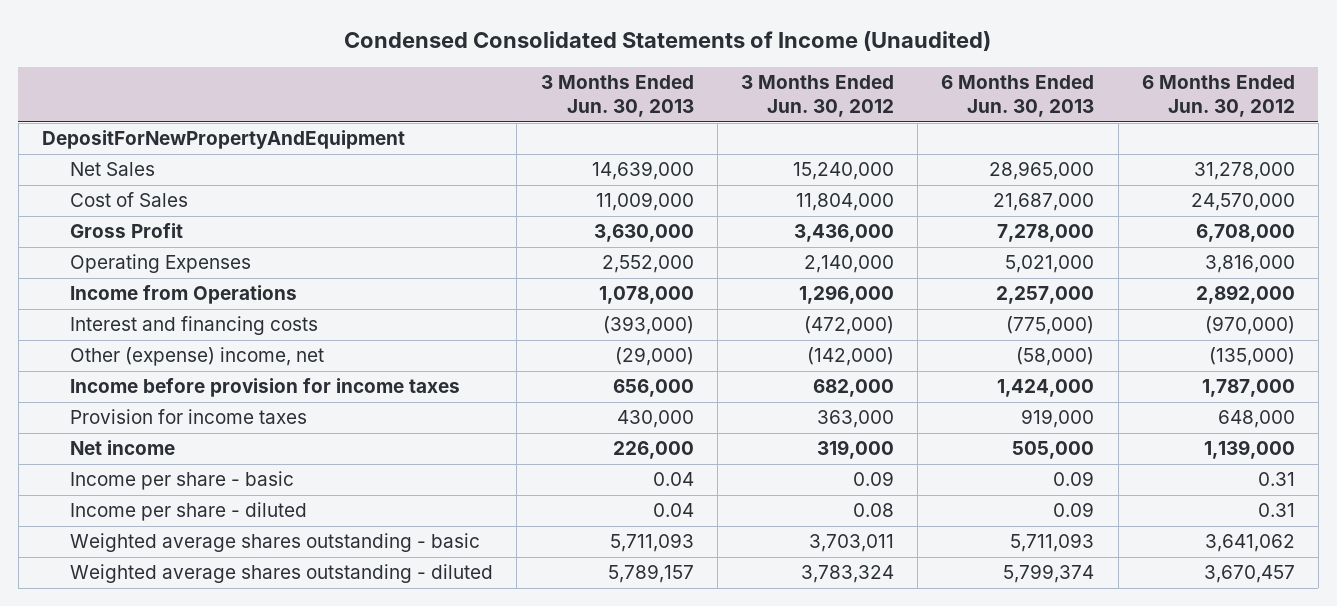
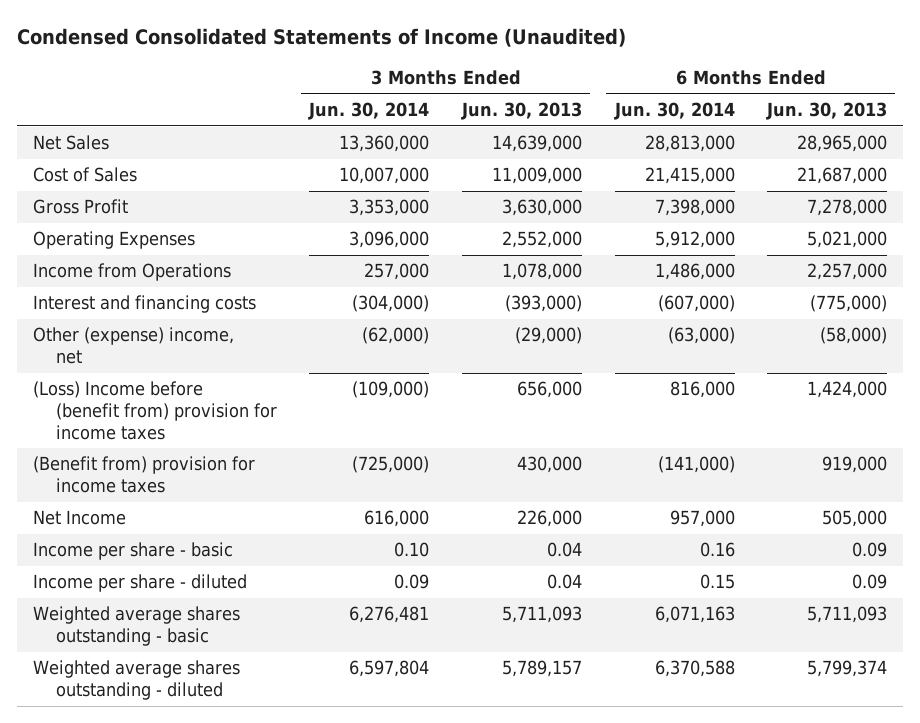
[740,75,894,118] 3 Months Ended Jun. 30, 2012 -> none
[1141,75,1295,118] 6 Months Ended Jun. 30, 2012 -> none
none -> [308,101,430,120] Jun. 30, 2014
none -> [613,101,735,120] Jun. 30, 2014
[41,130,405,150] DepositForNewPropertyAndEquipment -> none
[70,378,461,398] Income before provision for income taxes -> [33,381,277,440] (Loss) Income before (benefit from) provision for income taxes
[70,409,308,425] Provision for income taxes -> [33,456,256,493] (Benefit from) provision for income taxes
[70,440,176,456] Net income -> [33,510,127,526] Net Income

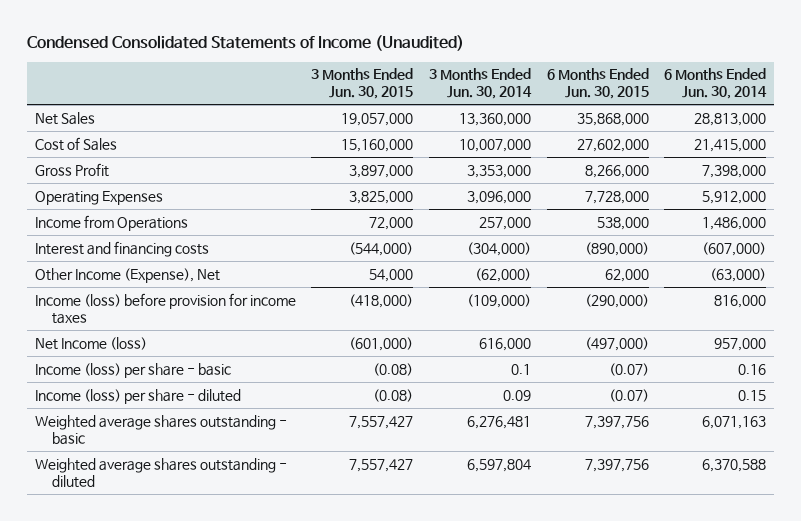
[461,101,583,120] Jun. 30, 2013 -> none
[766,101,888,120] Jun. 30, 2013 -> none
none -> [311,68,414,100] 3 Months Ended Jun. 30, 2015
none -> [546,68,649,100] 6 Months Ended Jun. 30, 2015
[33,456,256,493] (Benefit from) provision for income taxes -> none
[33,327,235,364] Other (expense) income, net -> [34,267,220,283] Other Income (Expense), Net
[33,381,277,440] (Loss) Income before (benefit from) provision for income taxes -> [34,292,296,324] Income (loss) before provision for income taxes
[33,510,127,526] Net Income -> [34,336,147,350] Net Income (loss)
[33,542,234,561] Income per share - basic -> [34,362,231,378] Income (loss) per share - basic
[394,542,430,558] 0.10 -> [511,363,532,375] 0.1
[33,574,248,593] Income per share - diluted -> [34,388,241,404] Income (loss) per share - diluted

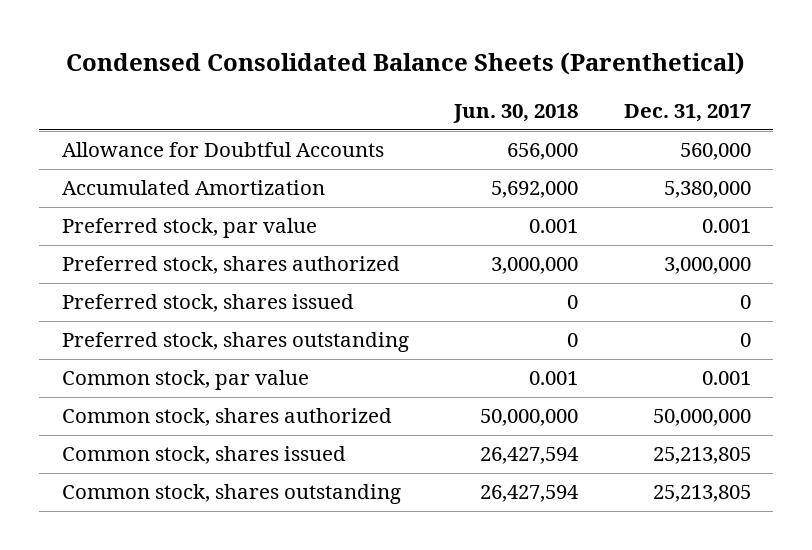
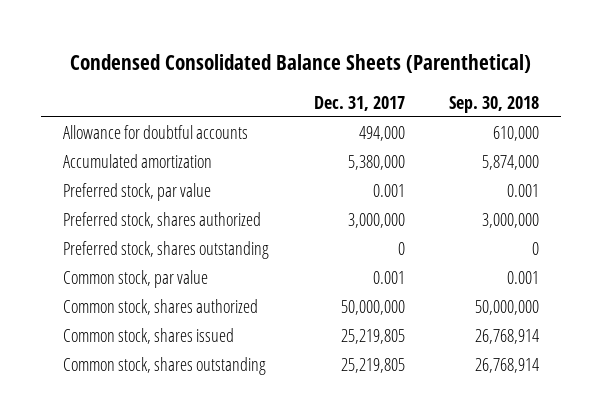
[453,104,579,124] Jun. 30, 2018 -> none
none -> [448,95,539,113] Sep. 30, 2018
[61,142,384,158] Allowance for Doubtful Accounts -> [63,124,249,139] Allowance for doubtful accounts
[679,143,751,161] 560,000 -> [358,125,405,141] 494,000
[61,180,325,196] Accumulated Amortization -> [63,153,213,168] Accumulated amortization
[61,294,354,313] Preferred stock, shares issued -> none
[652,447,751,465] 25,213,805 -> [340,328,405,344] 25,219,805
[652,485,751,503] 25,213,805 -> [340,357,405,373] 25,219,805

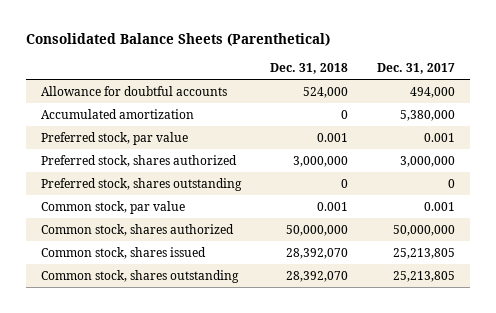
[70,53,532,73] Condensed Consolidated Balance Sheets (Parenthetical) -> [26,33,331,47] Consolidated Balance Sheets (Parenthetical)
[448,95,539,113] Sep. 30, 2018 -> none
none -> [269,62,348,74] Dec. 31, 2018
[340,328,405,344] 25,219,805 -> [393,247,456,259] 25,213,805
[340,357,405,373] 25,219,805 -> [393,270,456,282] 25,213,805

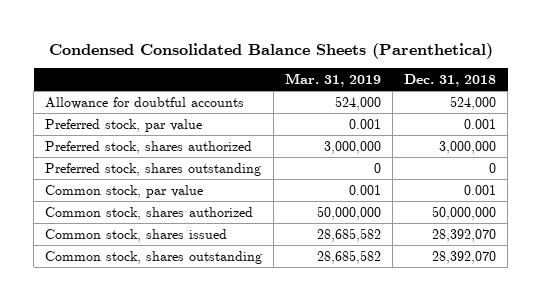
[26,33,331,47] Consolidated Balance Sheets (Parenthetical) -> [48,42,493,59] Condensed Consolidated Balance Sheets (Parenthetical)
[377,62,456,74] Dec. 31, 2017 -> none
none -> [285,72,382,87] Mar. 31, 2019
[40,108,194,119] Accumulated amortization -> none

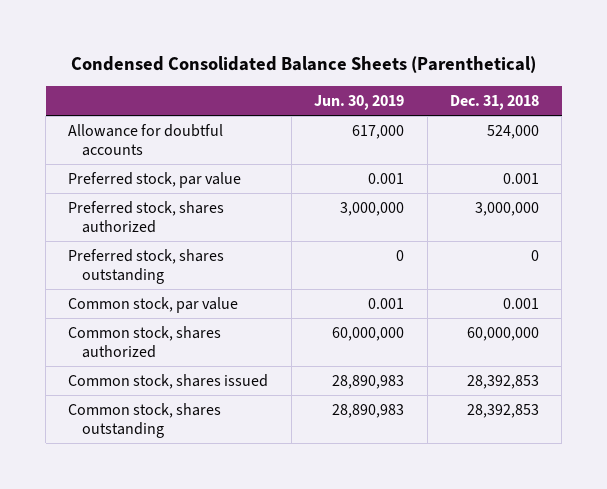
[285,72,382,87] Mar. 31, 2019 -> none
none -> [314,95,405,111] Jun. 30, 2019
[432,205,497,220] 50,000,000 -> [466,326,539,341] 60,000,000
[432,228,497,242] 28,392,070 -> [466,374,539,389] 28,392,853
[432,250,497,264] 28,392,070 -> [466,403,539,418] 28,392,853

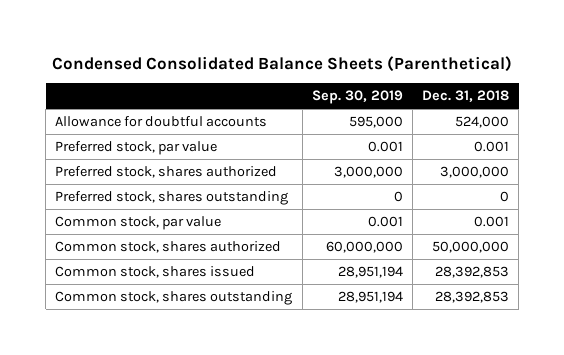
[314,95,405,111] Jun. 30, 2019 -> none
none -> [311,90,403,105] Sep. 30, 2019
[466,326,539,341] 60,000,000 -> [431,241,509,254] 50,000,000

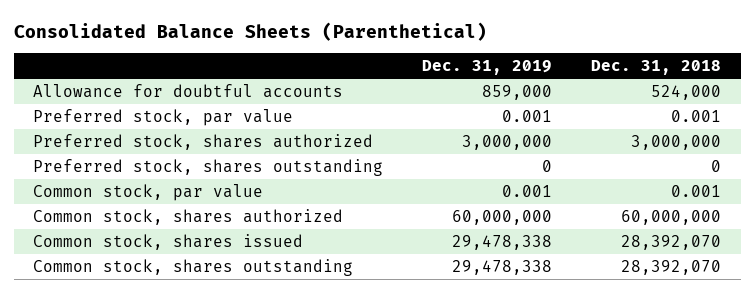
[52,55,513,72] Condensed Consolidated Balance Sheets (Parenthetical) -> [14,21,488,41] Consolidated Balance Sheets (Parenthetical)
[311,90,403,105] Sep. 30, 2019 -> none
none -> [422,60,553,76] Dec. 31, 2019
[431,241,509,254] 50,000,000 -> [621,210,722,226] 60,000,000
[434,266,509,279] 28,392,853 -> [621,235,722,251] 28,392,070
[434,291,509,304] 28,392,853 -> [621,260,722,276] 28,392,070

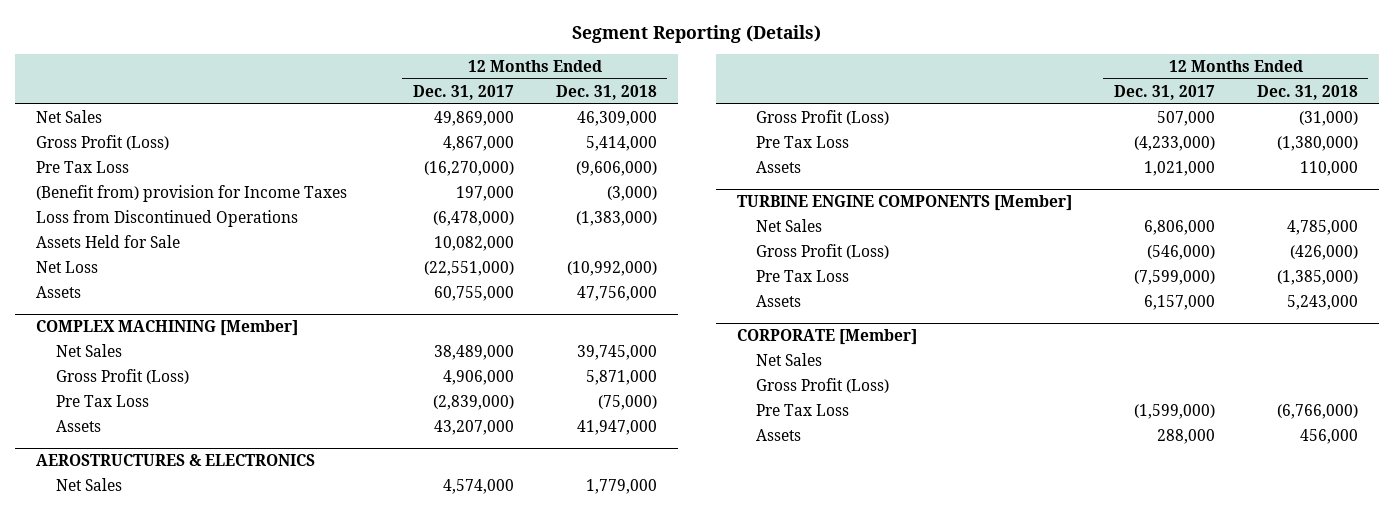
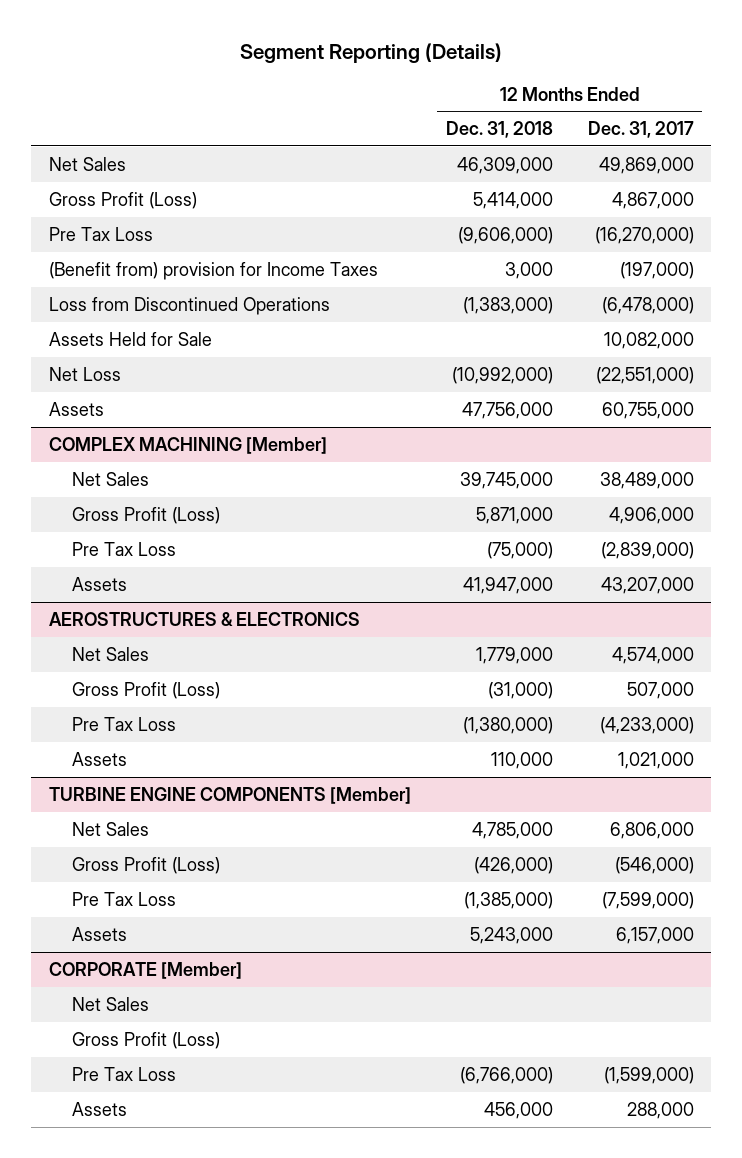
[455,185,514,201] 197,000 -> [619,261,694,279] (197,000)
[606,185,657,201] (3,000) -> [504,261,553,279] 3,000

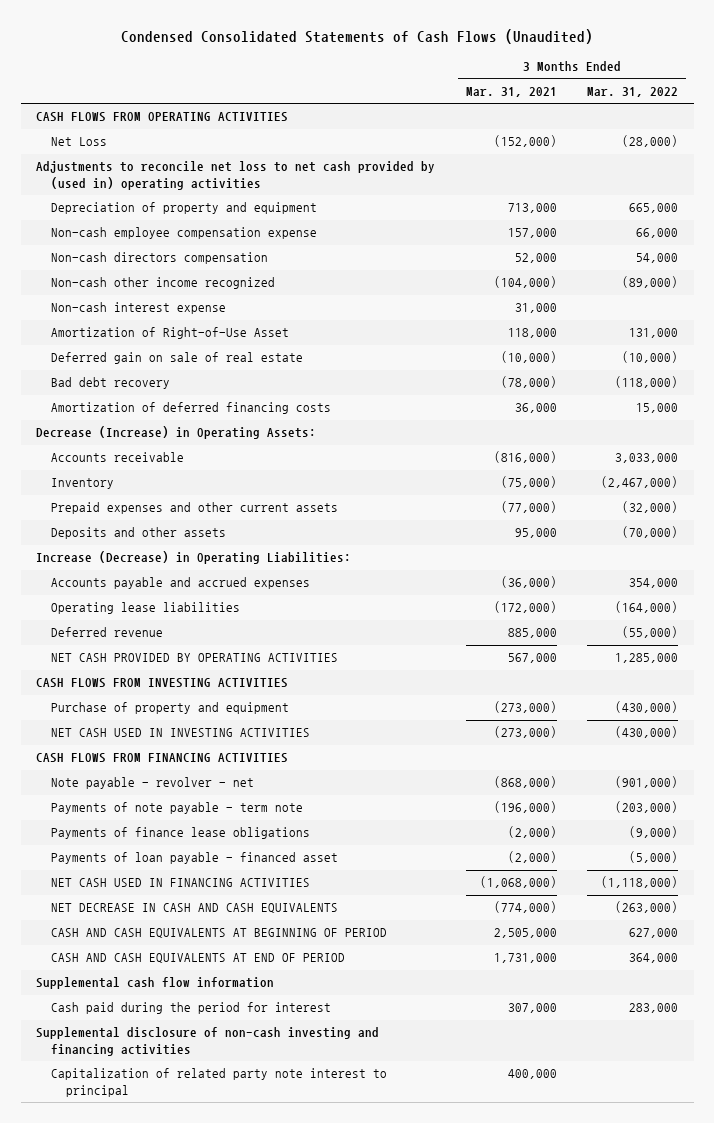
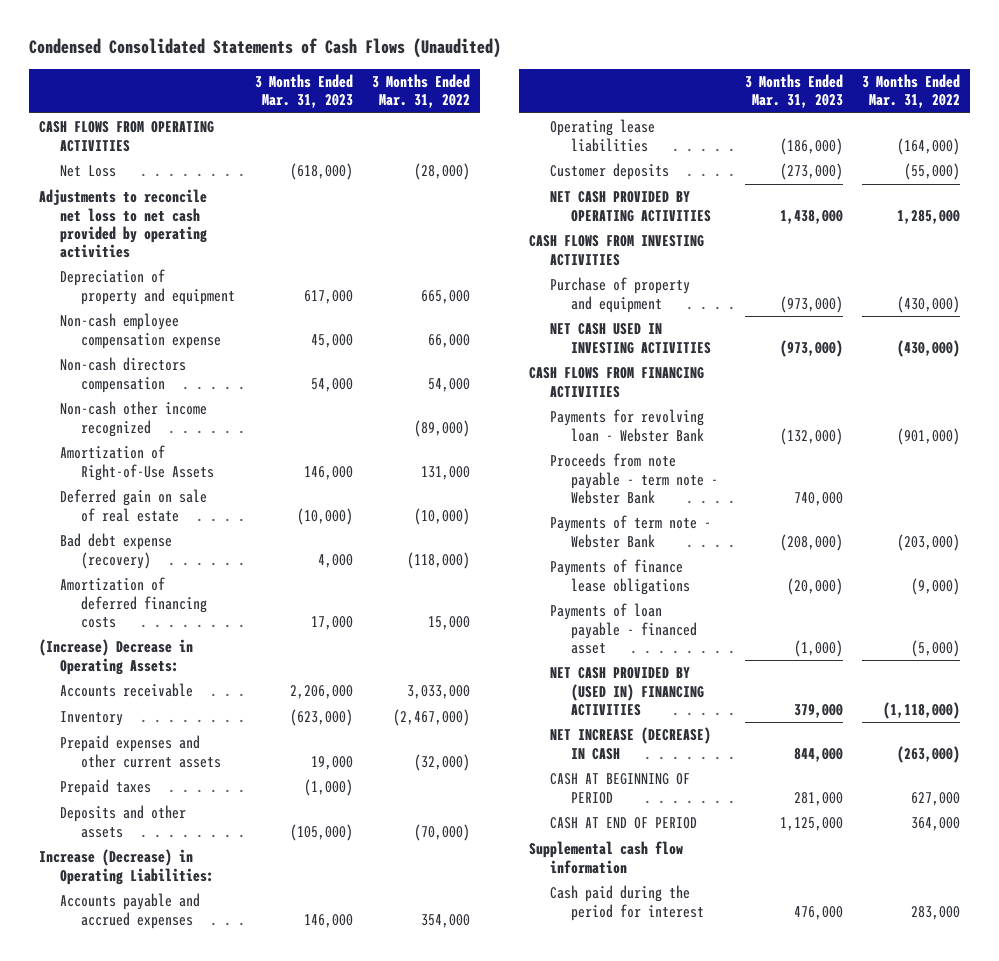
[465,86,557,97] Mar. 31, 2021 -> none
none -> [254,74,353,109] 3 Months Ended Mar. 31, 2023
[35,161,435,191] Adjustments to reconcile net loss to net cash provided by (used in) operating activities -> [38,189,208,258] Adjustments to reconcile net loss to net cash provided by operating activities
[50,302,226,315] Non-cash interest expense -> none
[50,327,289,340] Amortization of Right-of-Use Asset -> [60,445,215,481] Amortization of Right-of-Use Assets
[50,377,170,390] Bad debt recovery -> [60,533,173,569] Bad debt expense (recovery)
[35,426,316,440] Decrease (Increase) in Operating Assets: -> [38,639,193,675] (Increase) Decrease in Operating Assets:
none -> [60,779,152,797] Prepaid taxes
[50,627,163,638] Deferred revenue -> none
none -> [549,163,669,181] Customer deposits
[50,777,254,790] Note payable - revolver - net -> none
none -> [549,409,705,442] Payments for revolving loan - Webster Bank
none -> [549,453,719,504] Proceeds from note payable - term note - Webster Bank
[50,802,303,815] Payments of note payable - term note -> [549,515,711,548] Payments of term note - Webster Bank
[50,878,310,888] NET CASH USED IN FINANCING ACTIVITIES -> [549,667,705,716] NET CASH PROVIDED BY (USED IN) FINANCING ACTIVITIES
[50,903,338,914] NET DECREASE IN CASH AND CASH EQUIVALENTS -> [549,727,711,760] NET INCREASE (DECREASE) IN CASH
[50,928,387,939] CASH AND CASH EQUIVALENTS AT BEGINNING OF PERIOD -> [549,773,690,804] CASH AT BEGINNING OF PERIOD
[50,953,345,964] CASH AND CASH EQUIVALENTS AT END OF PERIOD -> [549,817,697,830] CASH AT END OF PERIOD
[35,1027,379,1057] Supplemental disclosure of non-cash investing and financing activities -> none
[50,1068,387,1098] Capitalization of related party note interest to principal -> none

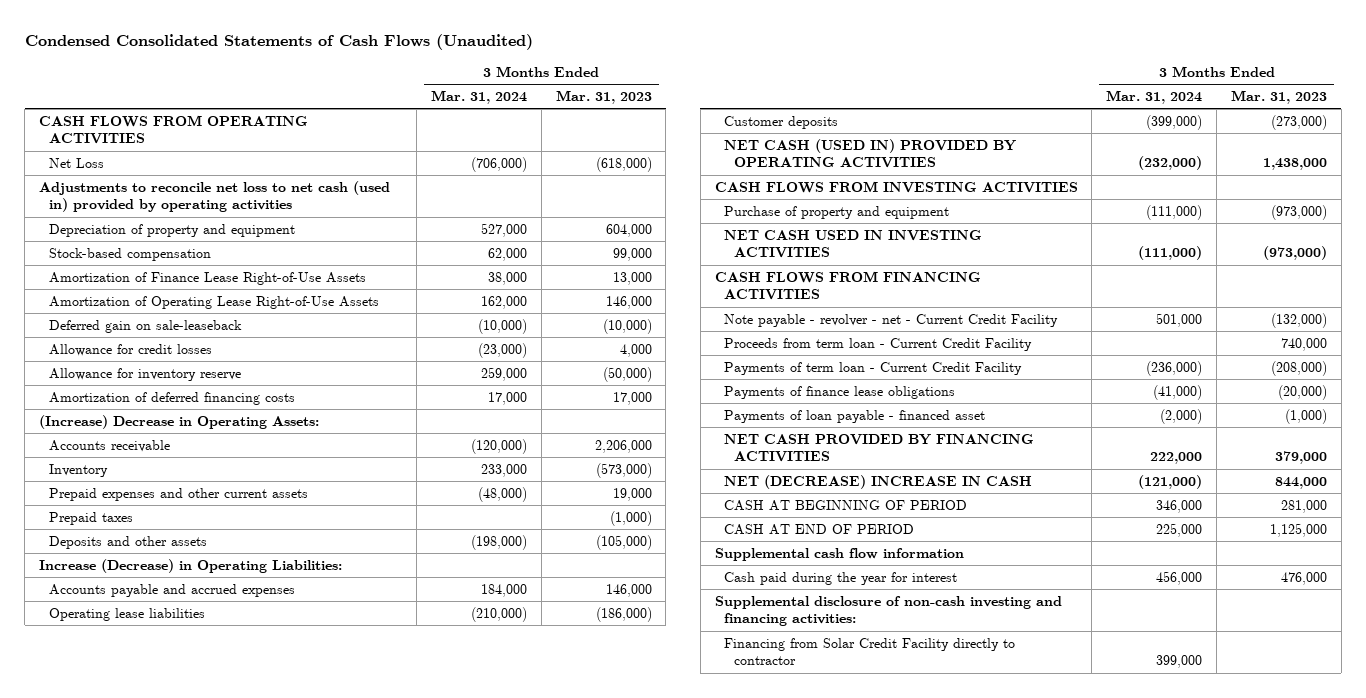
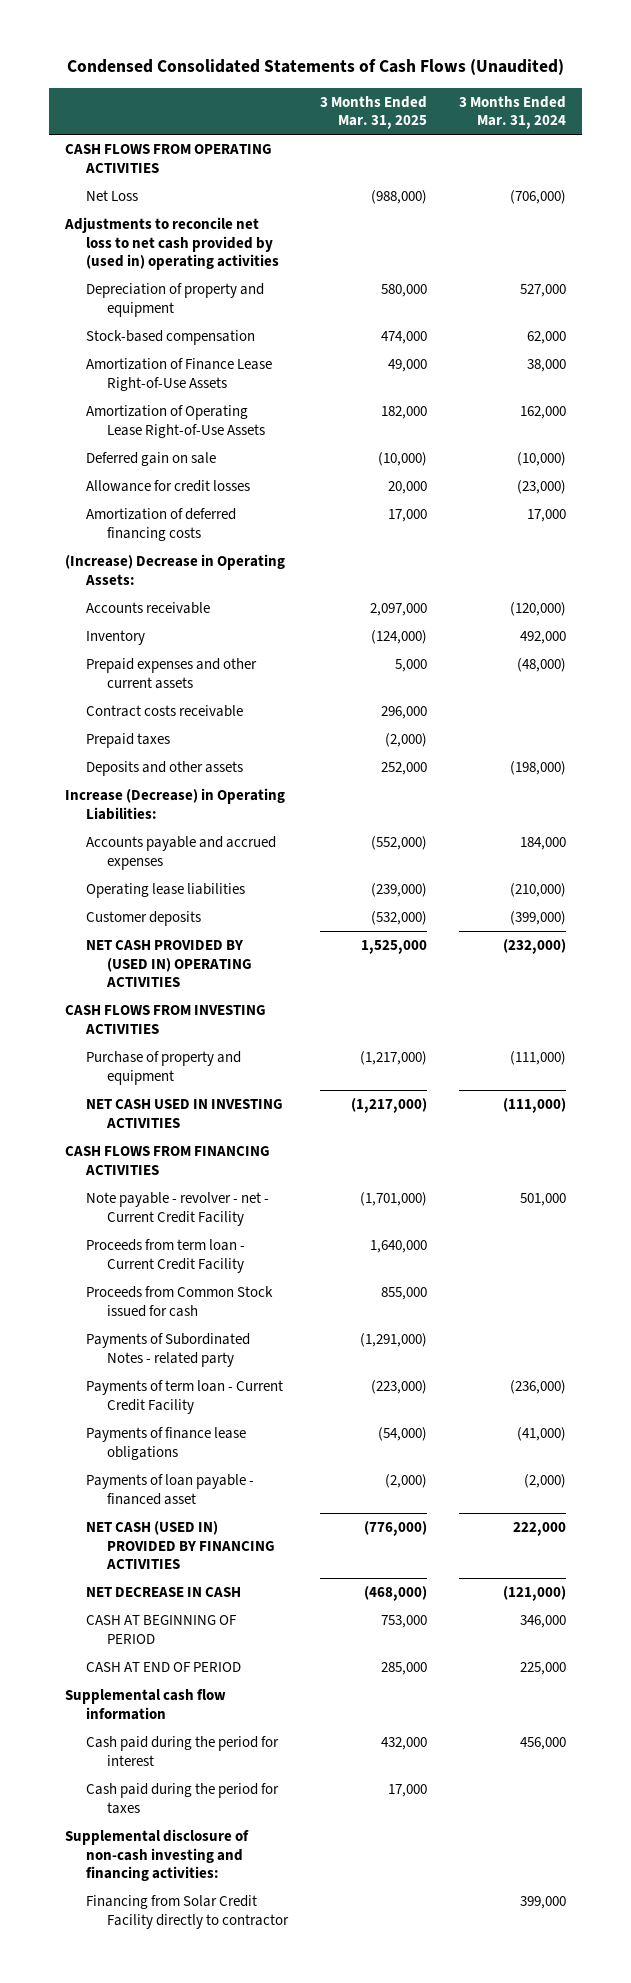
[555,89,652,104] Mar. 31, 2023 -> none
none -> [320,95,428,130] 3 Months Ended Mar. 31, 2025
[39,180,391,213] Adjustments to reconcile net loss to net cash (used in) provided by operating activities -> [63,216,279,271] Adjustments to reconcile net loss to net cash provided by (used in) operating activities
[49,319,243,333] Deferred gain on sale-leaseback -> [85,451,216,466] Deferred gain on sale
[49,367,242,381] Allowance for inventory reserve -> none
[480,463,527,477] 233,000 -> [520,630,567,644] 492,000
none -> [85,704,243,717] Contract costs receivable
[724,138,1017,169] NET CASH (USED IN) PROVIDED BY OPERATING ACTIVITIES -> [85,939,253,988] NET CASH PROVIDED BY (USED IN) OPERATING ACTIVITIES
none -> [85,1285,273,1317] Proceeds from Common Stock issued for cash
none -> [85,1332,250,1367] Payments of Subordinated Notes - related party
[724,433,1035,463] NET CASH PROVIDED BY FINANCING ACTIVITIES -> [85,1520,276,1570] NET CASH (USED IN) PROVIDED BY FINANCING ACTIVITIES
[724,474,1033,489] NET (DECREASE) INCREASE IN CASH -> [85,1586,241,1597] NET DECREASE IN CASH
[724,571,958,585] Cash paid during the year for interest -> [85,1735,279,1766] Cash paid during the period for interest
none -> [85,1782,279,1814] Cash paid during the period for taxes

